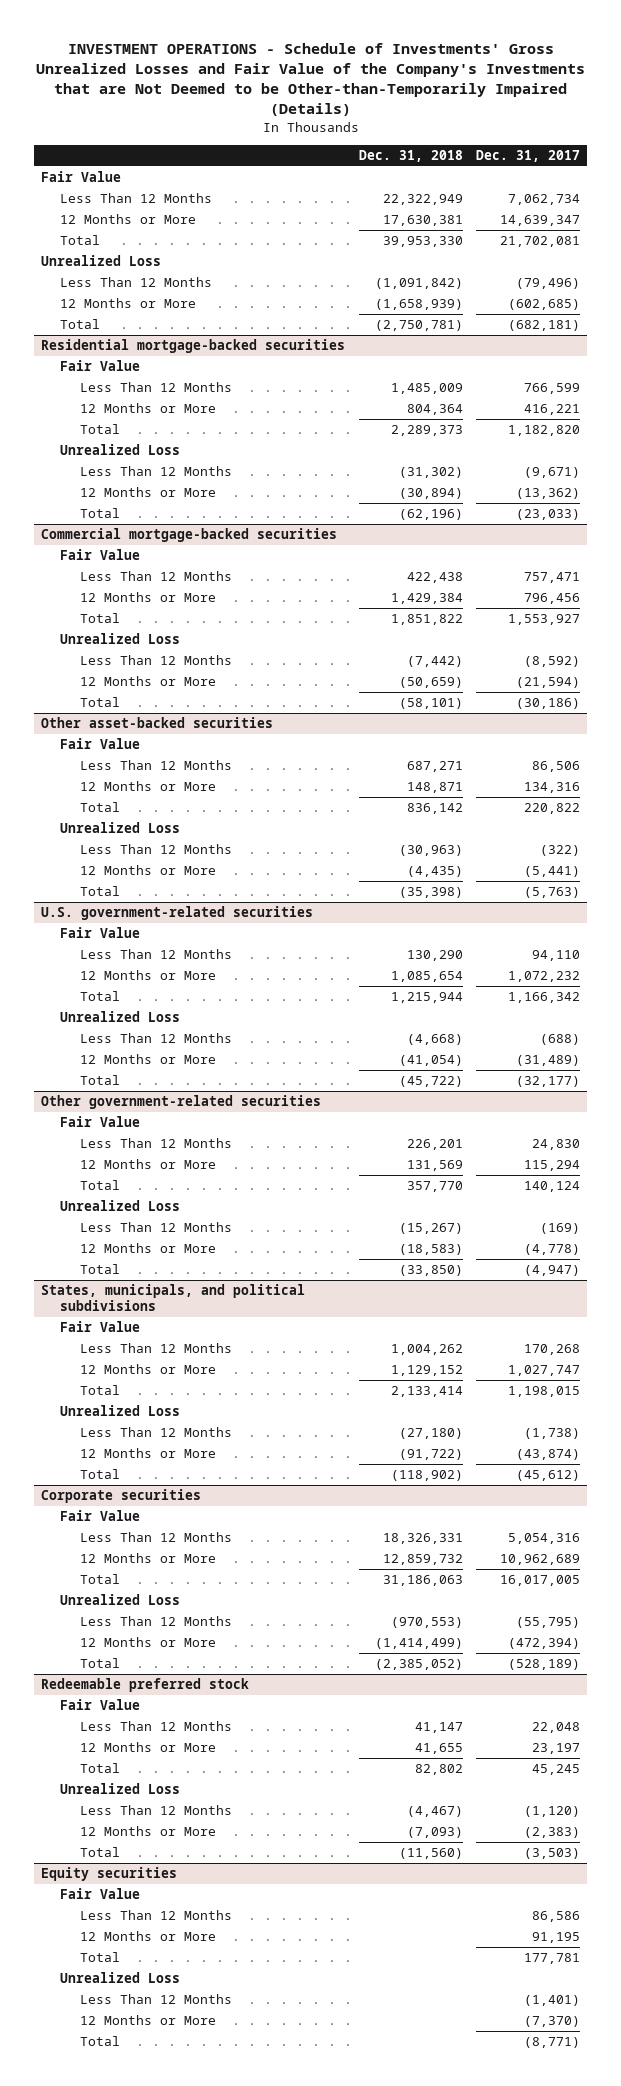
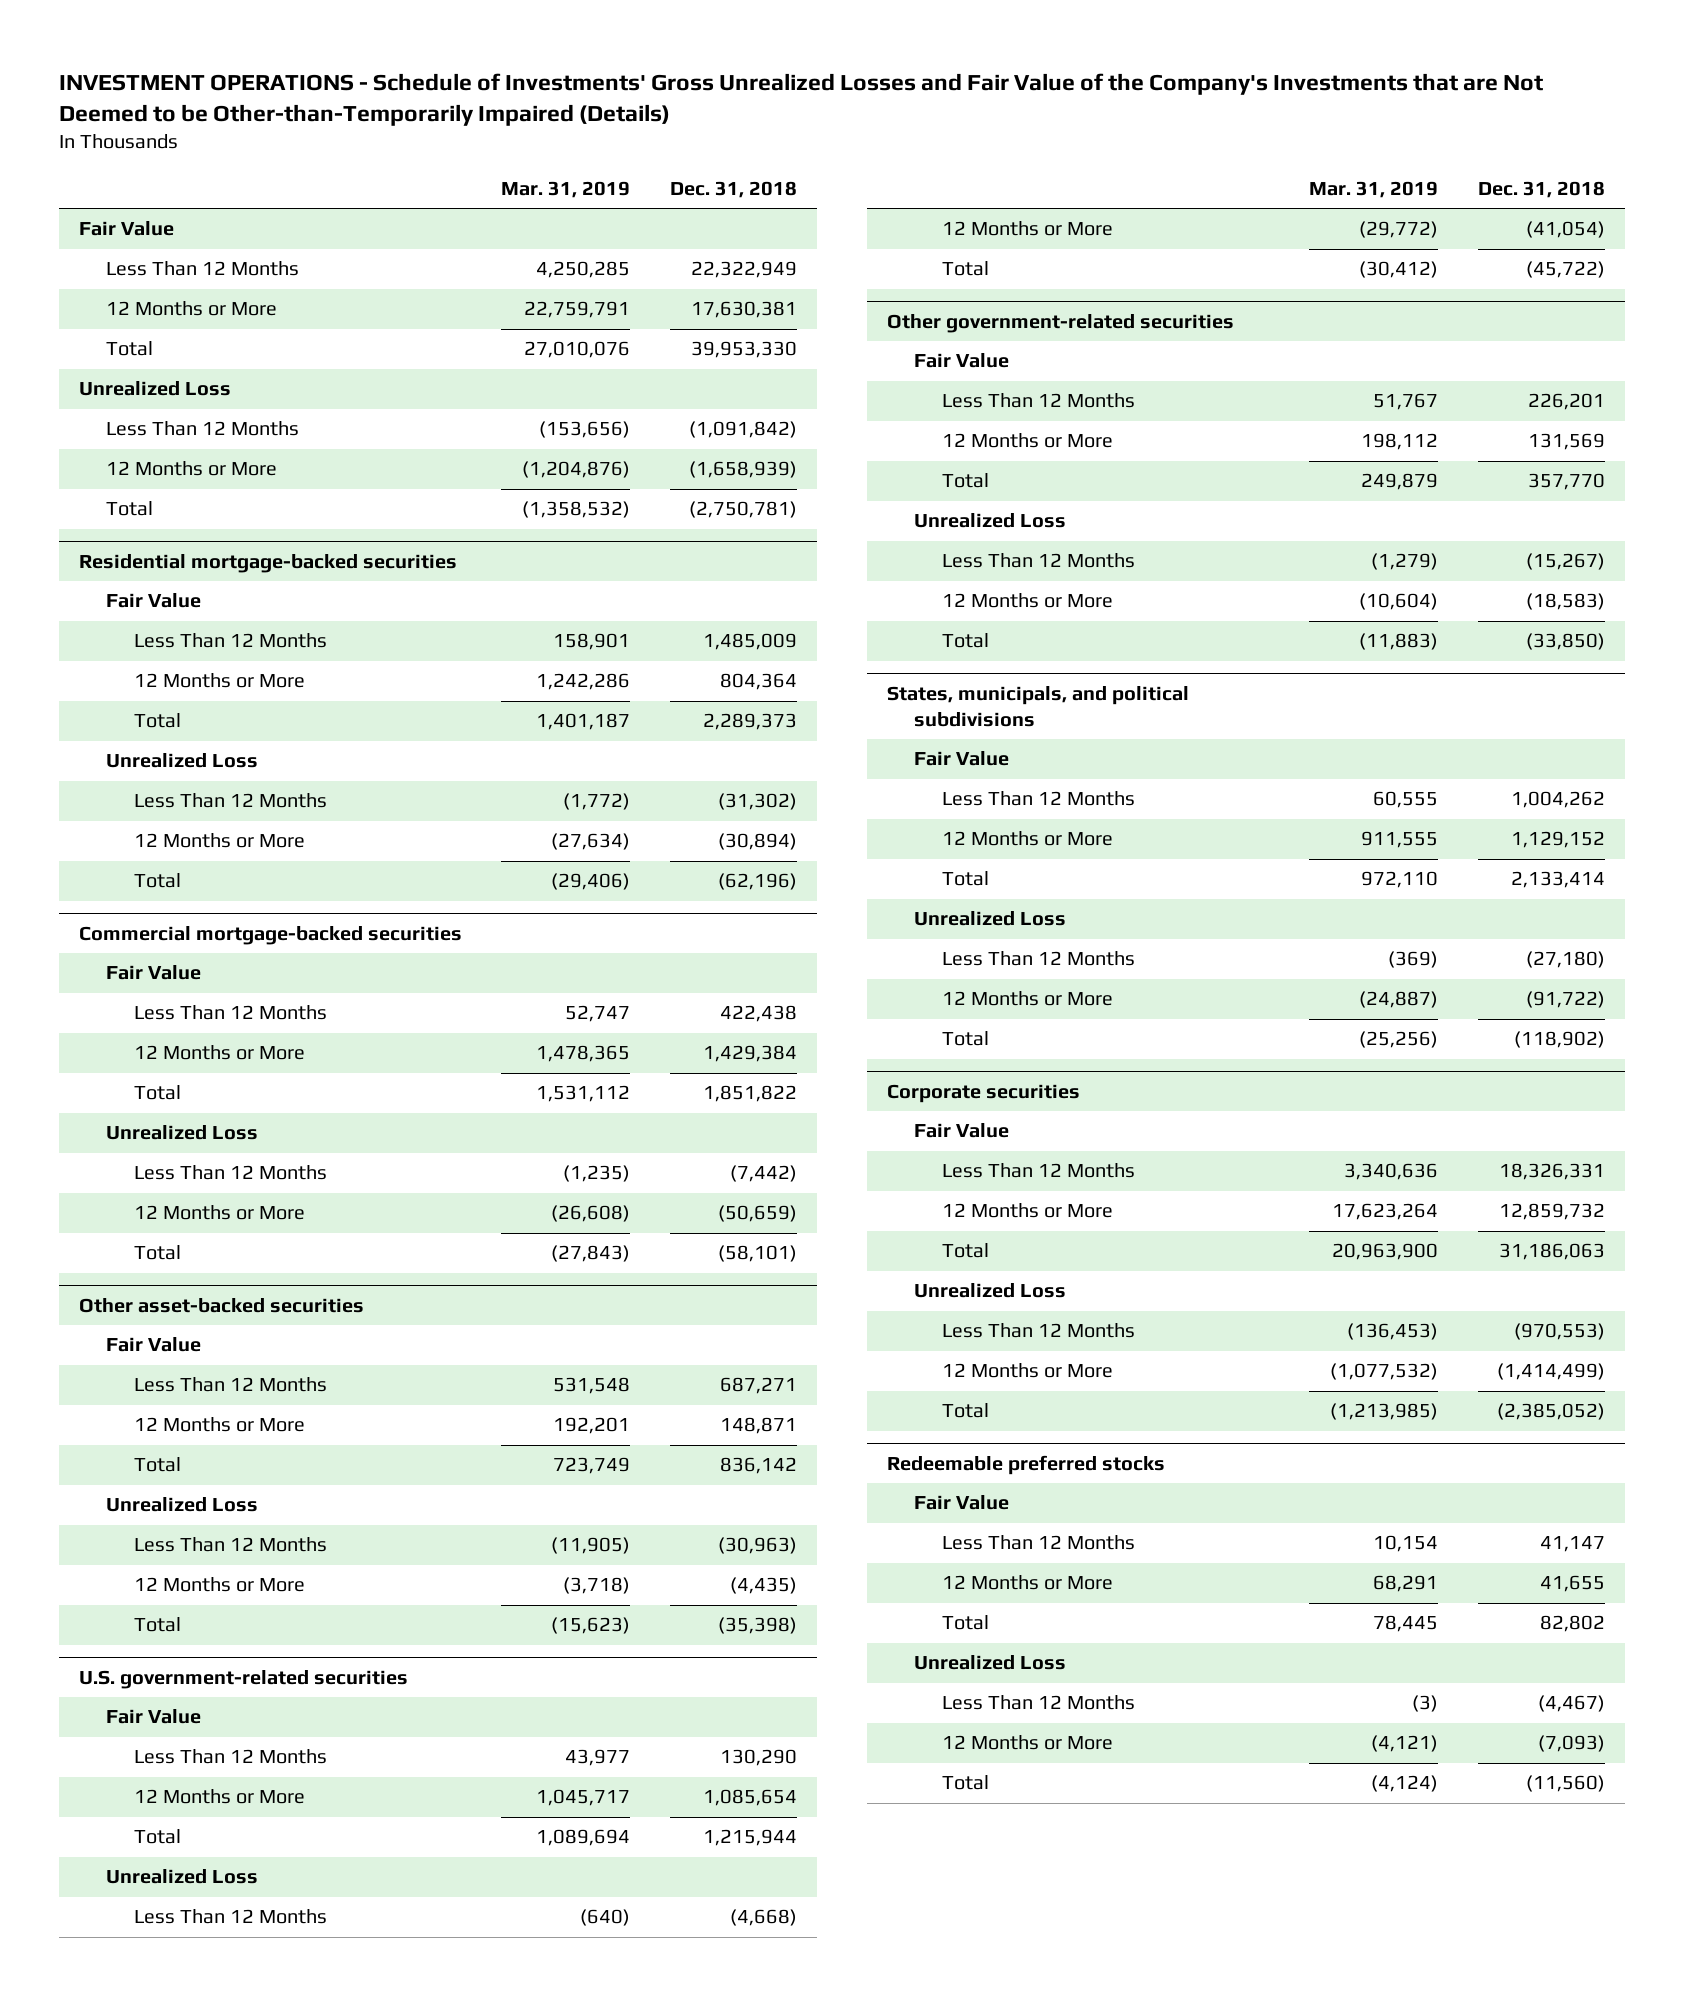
[476,149,581,162] Dec. 31, 2017 -> none
none -> [501,180,631,198] Mar. 31, 2019
[40,1678,249,1693] Redeemable preferred stock -> [886,1455,1165,1476] Redeemable preferred stocks
[40,1867,177,1882] Equity securities -> none
[60,1888,141,1900] Fair Value -> none
[79,1910,232,1921] Less Than 12 Months -> none
[79,1931,216,1942] 12 Months or More -> none
[79,1952,120,1963] Total -> none
[60,1972,181,1984] Unrealized Loss -> none
[79,1994,232,2005] Less Than 12 Months -> none
[79,2015,216,2026] 12 Months or More -> none
[79,2036,120,2047] Total -> none

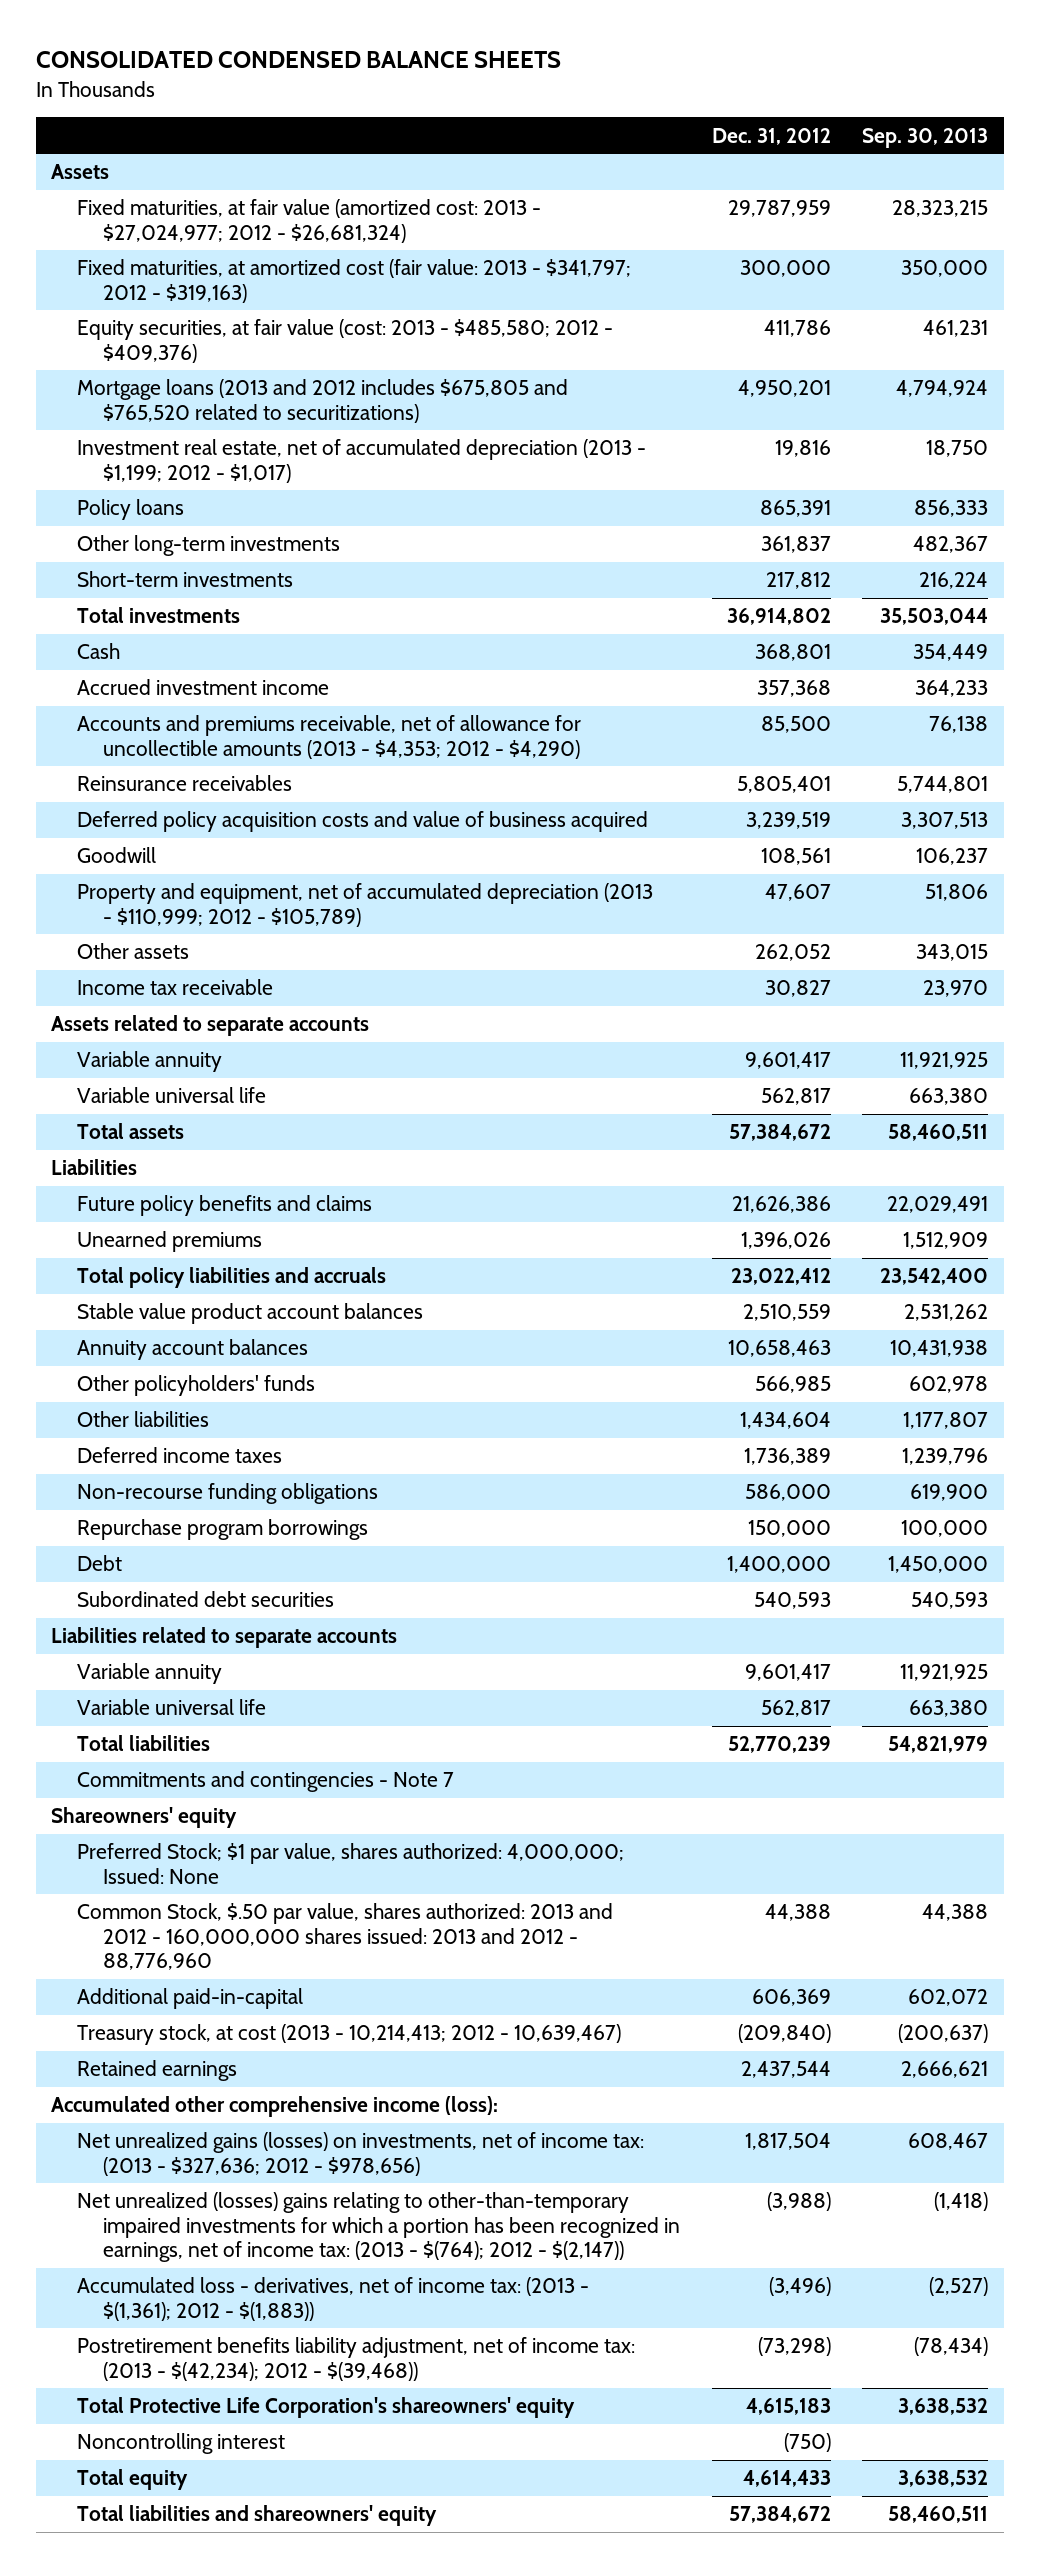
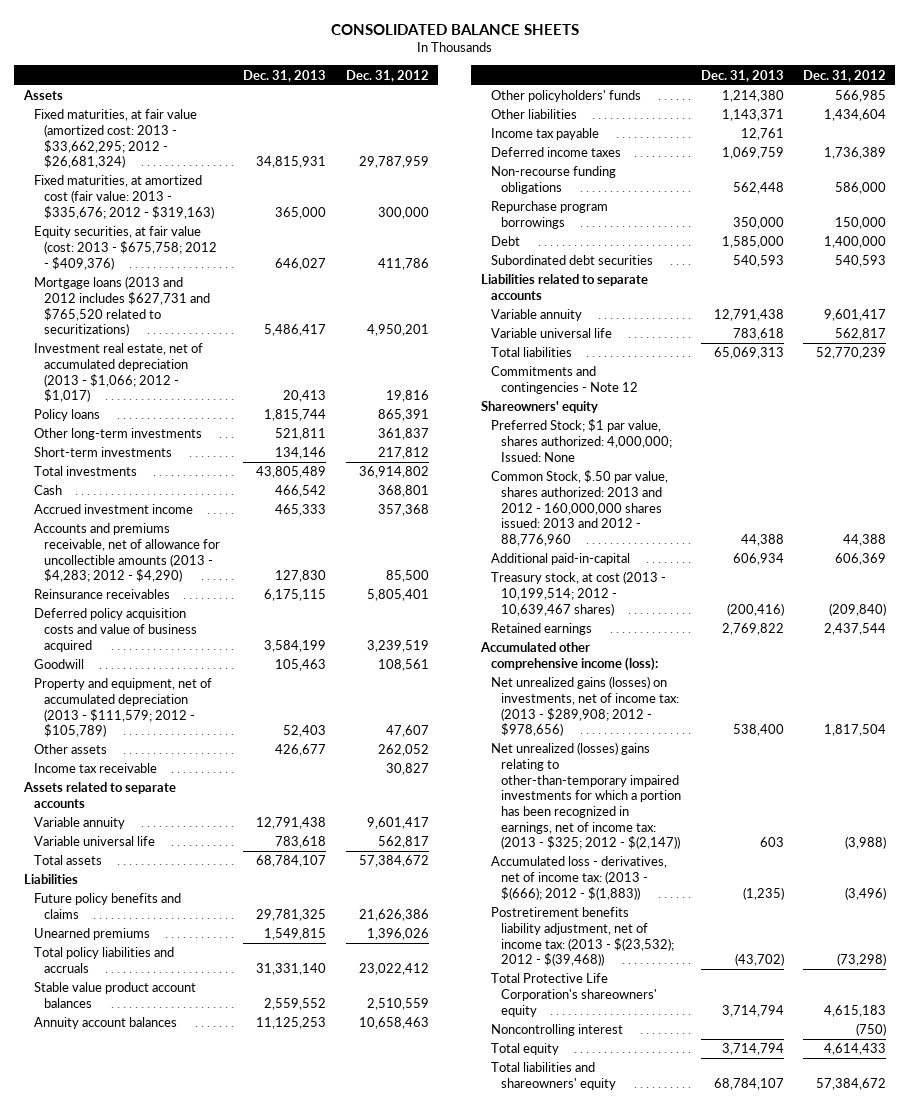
[35,51,561,69] CONSOLIDATED CONDENSED BALANCE SHEETS -> [330,23,579,35] CONSOLIDATED BALANCE SHEETS
[862,127,989,148] Sep. 30, 2013 -> none
none -> [243,69,327,82] Dec. 31, 2013
[77,199,542,243] Fixed maturities, at fair value (amortized cost: 2013 - $27,024,977; 2012 - $26,681,324) -> [33,109,197,169] Fixed maturities, at fair value (amortized cost: 2013 - $33,662,295; 2012 - $26,681,324)
[77,259,632,303] Fixed maturities, at amortized cost (fair value: 2013 - $341,797; 2012 - $319,163) -> [33,175,215,219] Fixed maturities, at amortized cost (fair value: 2013 - $335,676; 2012 - $319,163)
[77,319,614,363] Equity securities, at fair value (cost: 2013 - $485,580; 2012 - $409,376) -> [33,226,218,270] Equity securities, at fair value (cost: 2013 - $675,758; 2012 - $409,376)
[77,379,569,423] Mortgage loans (2013 and 2012 includes $675,805 and $765,520 related to securitizations) -> [33,276,211,337] Mortgage loans (2013 and 2012 includes $627,731 and $765,520 related to securitizations)
[77,439,647,483] Investment real estate, net of accumulated depreciation (2013 - $1,199; 2012 - $1,017) -> [33,343,203,403] Investment real estate, net of accumulated depreciation (2013 - $1,066; 2012 - $1,017)
[77,715,582,759] Accounts and premiums receivable, net of allowance for uncollectible amounts (2013 - $4,353; 2012 - $4,290) -> [33,523,221,583] Accounts and premiums receivable, net of allowance for uncollectible amounts (2013 - $4,283; 2012 - $4,290)
[77,883,654,927] Property and equipment, net of accumulated depreciation (2013 - $110,999; 2012 - $105,789) -> [33,678,212,738] Property and equipment, net of accumulated depreciation (2013 - $111,579; 2012 - $105,789)
none -> [491,128,600,141] Income tax payable
[77,1771,455,1793] Commitments and contingencies - Note 7 -> [491,366,639,395] Commitments and contingencies - Note 12
[77,2024,622,2046] Treasury stock, at cost (2013 - 10,214,413; 2012 - 10,639,467) -> [491,571,667,616] Treasury stock, at cost (2013 - 10,199,514; 2012 - 10,639,467 shares)
[77,2132,645,2176] Net unrealized gains (losses) on investments, net of income tax: (2013 - $327,636; 2012 - $978,656) -> [491,676,680,737] Net unrealized gains (losses) on investments, net of income tax: (2013 - $289,908; 2012 - $978,656)
[77,2192,681,2263] Net unrealized (losses) gains relating to other-than-temporary impaired investments for which a portion has been recognized in earnings, net of income tax: (2013 - $(764); 2012 - $(2,147)) -> [491,742,682,850] Net unrealized (losses) gains relating to other-than-temporary impaired investments for which a portion has been recognized in earnings, net of income tax: (2013 - $325; 2012 - $(2,147))
[77,2277,590,2321] Accumulated loss - derivatives, net of income tax: (2013 - $(1,361); 2012 - $(1,883)) -> [491,856,668,900] Accumulated loss - derivatives, net of income tax: (2013 - $(666); 2012 - $(1,883))
[77,2337,636,2381] Postretirement benefits liability adjustment, net of income tax: (2013 - $(42,234); 2012 - $(39,468)) -> [491,907,675,967] Postretirement benefits liability adjustment, net of income tax: (2013 - $(23,532); 2012 - $(39,468))

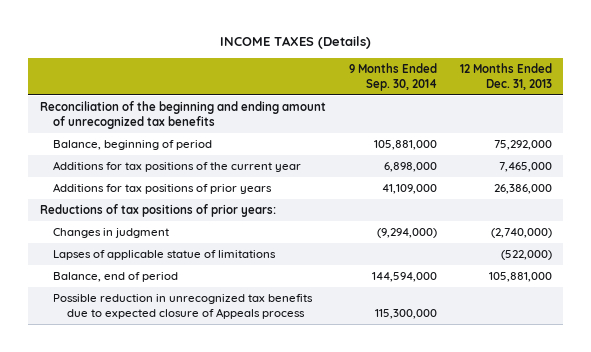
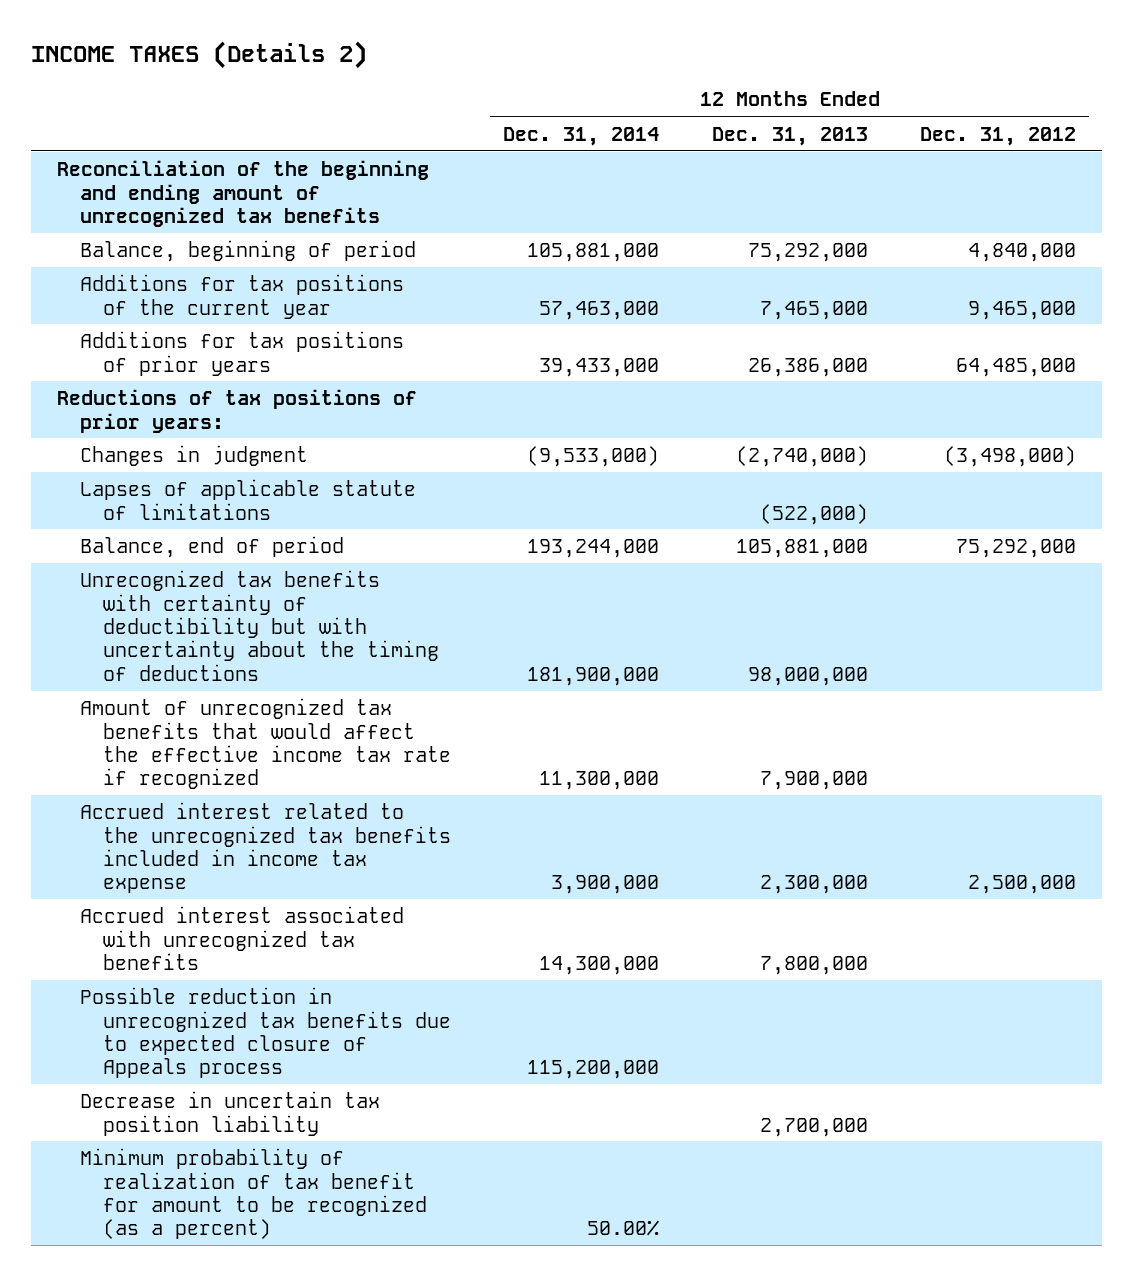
[219,36,371,50] INCOME TAXES (Details) -> [30,41,367,70] INCOME TAXES (Details 2)
[348,62,437,91] 9 Months Ended Sep. 30, 2014 -> none
none -> [503,126,660,146] Dec. 31, 2014
none -> [919,126,1076,146] Dec. 31, 2012
[53,250,277,261] Lapses of applicable statue of limitations -> [80,479,417,520] Lapses of applicable statute of limitations
none -> [80,570,440,681] Unrecognized tax benefits with certainty of deductibility but with uncertainty about the timing of deductions
none -> [80,698,452,790] Amount of unrecognized tax benefits that would affect the effective income tax rate if recognized
none -> [80,802,452,894] Accrued interest related to the unrecognized tax benefits included in income tax expense
none -> [80,906,405,970] Accrued interest associated with unrecognized tax benefits
none -> [80,1091,381,1136] Decrease in uncertain tax position liability
none -> [80,1148,428,1240] Minimum probability of realization of tax benefit for amount to be recognized (as a percent)

